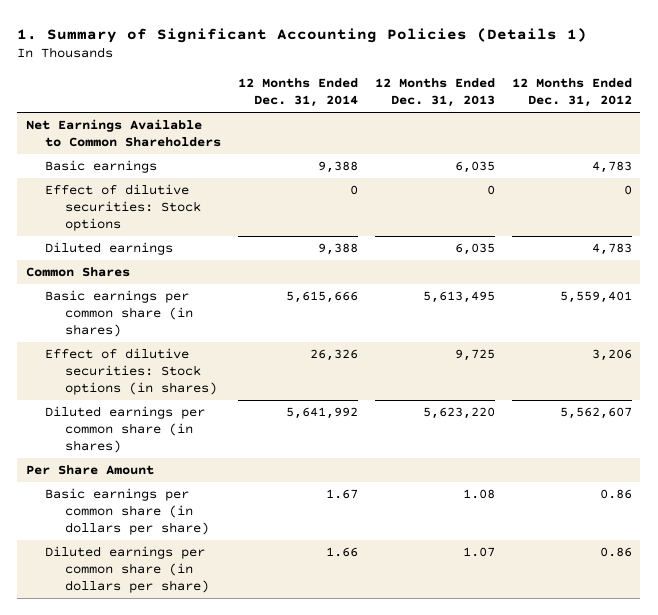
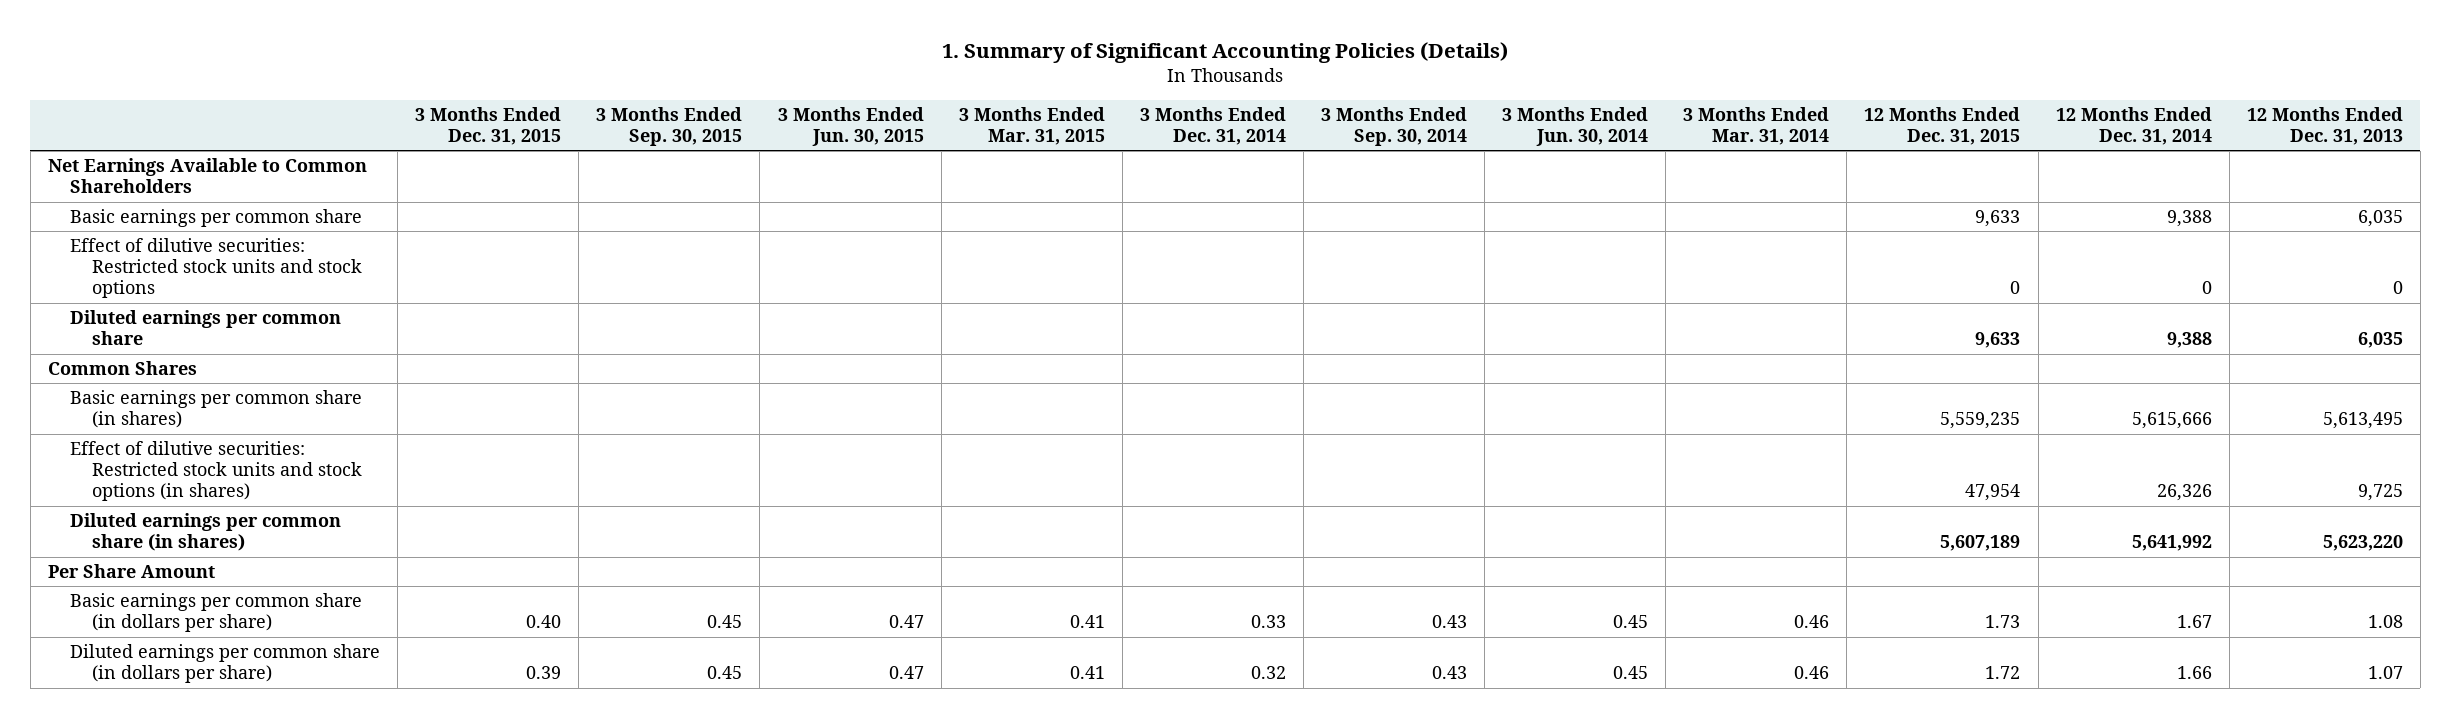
[17,27,588,43] 1. Summary of Significant Accounting Policies (Details 1) -> [942,41,1509,63] 1. Summary of Significant Accounting Policies (Details)
[511,78,632,108] 12 Months Ended Dec. 31, 2012 -> none
none -> [415,106,562,145] 3 Months Ended Dec. 31, 2015
none -> [596,106,743,146] 3 Months Ended Sep. 30, 2015
none -> [777,106,924,146] 3 Months Ended Jun. 30, 2015
none -> [958,106,1105,145] 3 Months Ended Mar. 31, 2015
none -> [1139,106,1286,145] 3 Months Ended Dec. 31, 2014
none -> [1320,106,1467,146] 3 Months Ended Sep. 30, 2014
none -> [1502,106,1649,146] 3 Months Ended Jun. 30, 2014
none -> [1683,106,1830,145] 3 Months Ended Mar. 31, 2014
none -> [1864,106,2021,145] 12 Months Ended Dec. 31, 2015
[45,160,158,174] Basic earnings -> [70,209,363,228] Basic earnings per common share
[45,184,201,232] Effect of dilutive securities: Stock options -> [70,238,363,299] Effect of dilutive securities: Restricted stock units and stock options
[45,242,174,256] Diluted earnings -> [70,310,342,346] Diluted earnings per common share
[45,348,217,396] Effect of dilutive securities: Stock options (in shares) -> [70,441,363,502] Effect of dilutive securities: Restricted stock units and stock options (in shares)

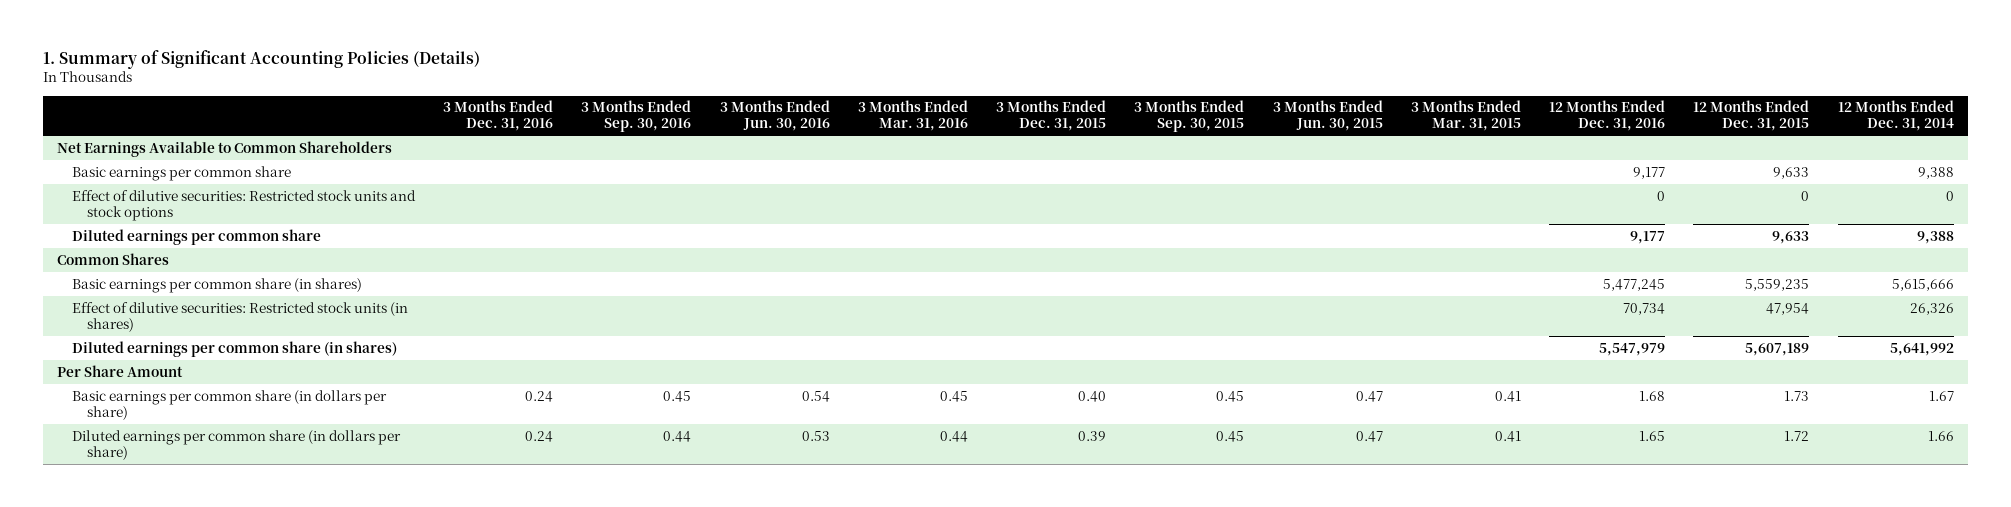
[1139,106,1286,145] 3 Months Ended Dec. 31, 2014 -> none
[1320,106,1467,146] 3 Months Ended Sep. 30, 2014 -> none
[1502,106,1649,146] 3 Months Ended Jun. 30, 2014 -> none
[1683,106,1830,145] 3 Months Ended Mar. 31, 2014 -> none
[2246,106,2403,145] 12 Months Ended Dec. 31, 2013 -> none
none -> [443,100,554,132] 3 Months Ended Dec. 31, 2016
none -> [581,100,692,133] 3 Months Ended Sep. 30, 2016
none -> [719,100,830,132] 3 Months Ended Jun. 30, 2016
none -> [857,100,968,132] 3 Months Ended Mar. 31, 2016
none -> [1549,100,1666,132] 12 Months Ended Dec. 31, 2016
[70,441,363,502] Effect of dilutive securities: Restricted stock units and stock options (in shares) -> [71,301,408,332] Effect of dilutive securities: Restricted stock units (in shares)

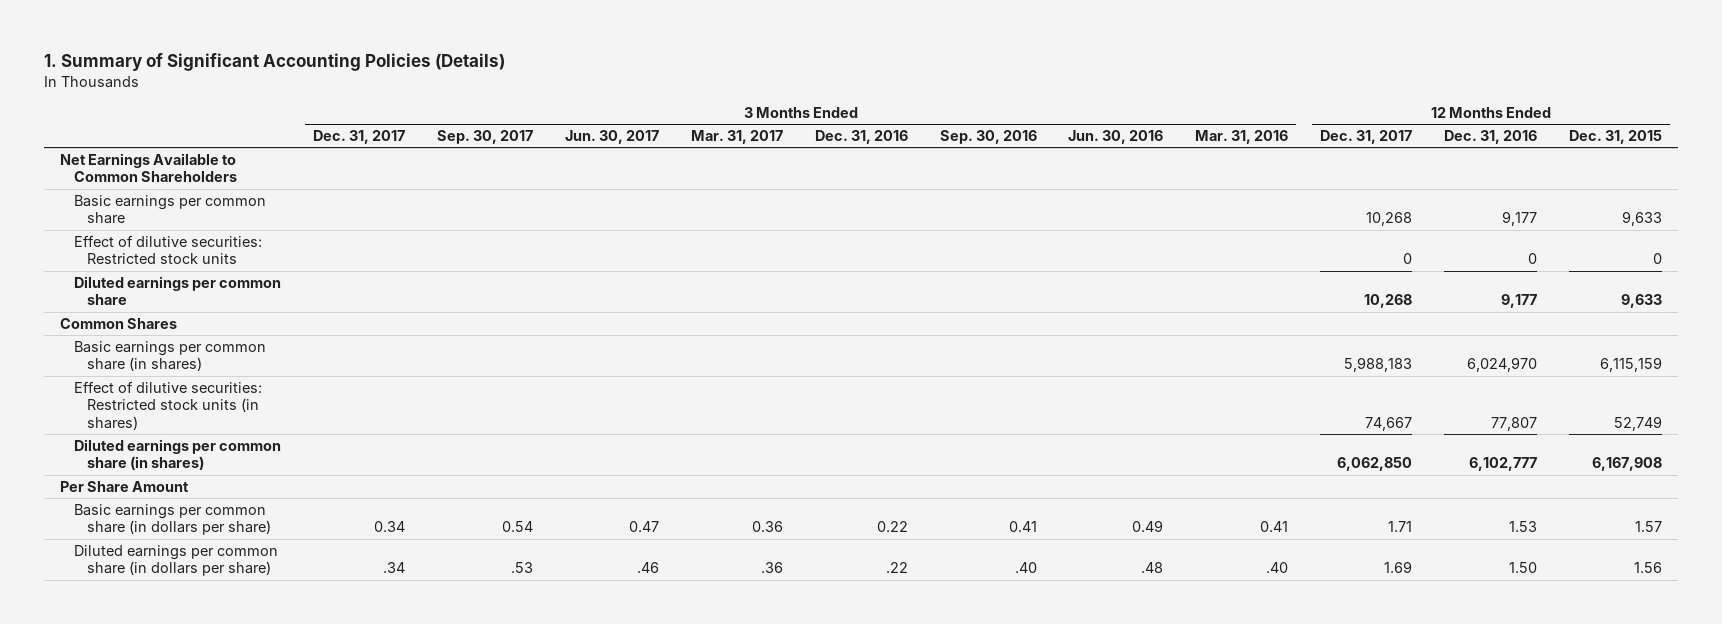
[996,100,1107,132] 3 Months Ended Dec. 31, 2015 -> none
[1134,100,1245,133] 3 Months Ended Sep. 30, 2015 -> none
[1272,100,1383,132] 3 Months Ended Jun. 30, 2015 -> none
[1410,100,1521,132] 3 Months Ended Mar. 31, 2015 -> none
[1837,100,1954,132] 12 Months Ended Dec. 31, 2014 -> none
none -> [312,130,405,145] Dec. 31, 2017
none -> [436,130,533,145] Sep. 30, 2017
none -> [564,130,659,145] Jun. 30, 2017
none -> [690,130,783,145] Mar. 31, 2017
none -> [1320,130,1413,145] Dec. 31, 2017
[71,189,416,221] Effect of dilutive securities: Restricted stock units and stock options -> [73,234,262,265] Effect of dilutive securities: Restricted stock units
[1603,278,1666,291] 5,477,245 -> [1467,357,1538,373] 6,024,970
[1745,278,1810,291] 5,559,235 -> [1600,357,1663,373] 6,115,159
[1623,302,1666,315] 70,734 -> [1491,417,1538,432] 77,807
[1766,302,1810,315] 47,954 -> [1614,416,1663,432] 52,749
[1599,342,1666,356] 5,547,979 -> [1469,457,1538,472] 6,102,777
[1745,342,1810,356] 5,607,189 -> [1592,457,1663,472] 6,167,908
[525,390,554,402] 0.24 -> [876,521,908,533] 0.22
[663,390,692,402] 0.45 -> [1008,521,1037,533] 0.41
[801,390,830,402] 0.54 -> [1132,520,1164,533] 0.49
[939,390,968,402] 0.45 -> [1260,521,1289,533] 0.41
[1639,390,1666,401] 1.68 -> [1509,521,1538,533] 1.53
[1784,390,1810,401] 1.73 -> [1635,521,1663,533] 1.57
[525,430,554,442] 0.24 -> [885,562,908,574] .22
[663,430,692,442] 0.44 -> [1014,562,1037,574] .40
[801,430,830,441] 0.53 -> [1141,562,1164,574] .48
[939,430,968,442] 0.44 -> [1266,562,1289,574] .40
[1639,430,1666,441] 1.65 -> [1509,562,1538,574] 1.50
[1784,430,1810,441] 1.72 -> [1634,562,1663,574] 1.56

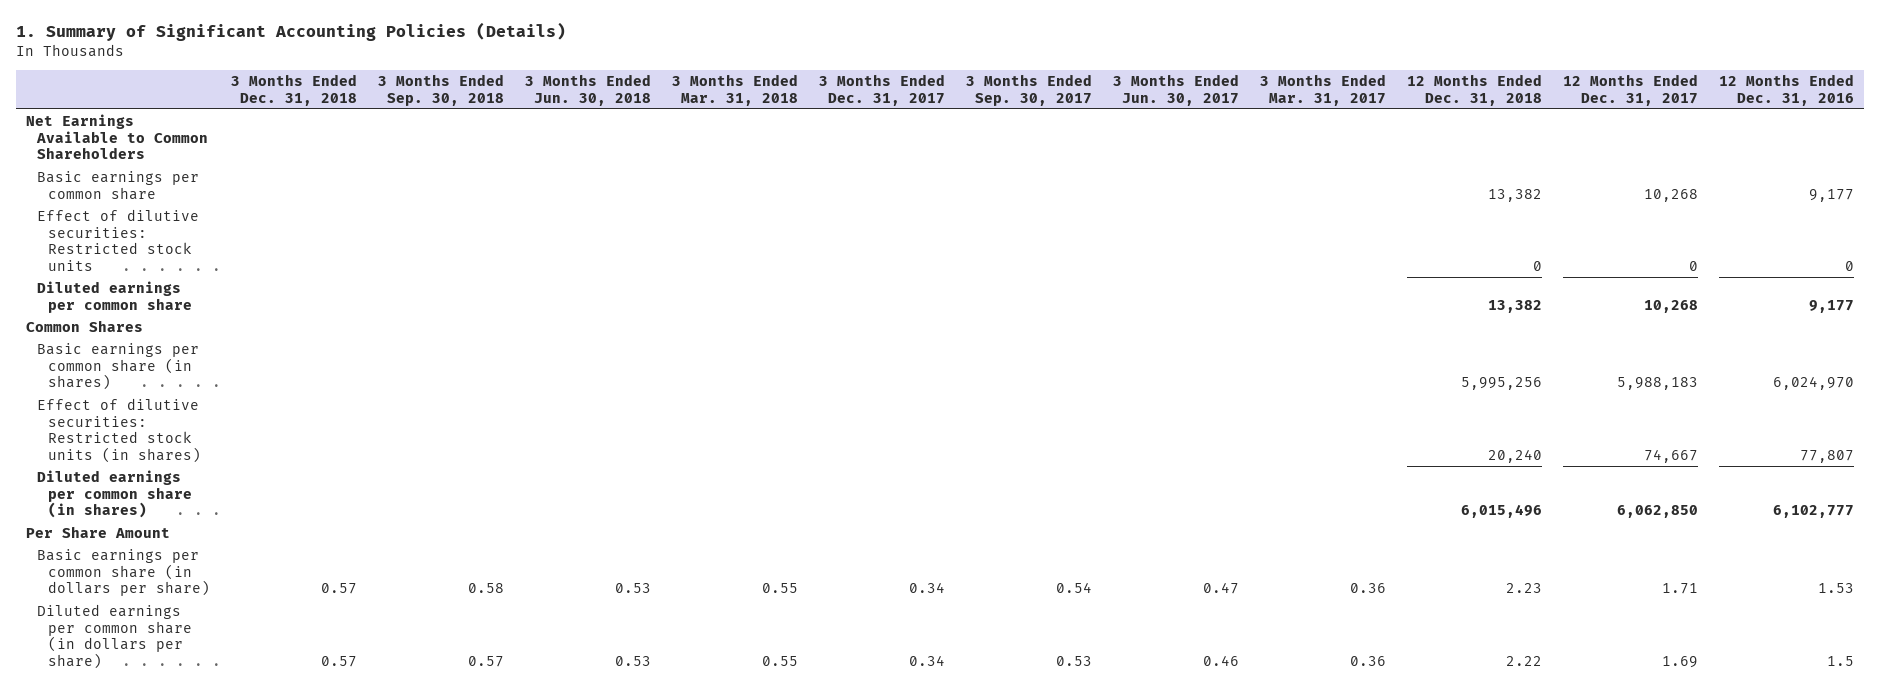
[814,130,908,145] Dec. 31, 2016 -> none
[939,130,1037,145] Sep. 30, 2016 -> none
[1068,130,1164,145] Jun. 30, 2016 -> none
[1195,130,1289,145] Mar. 31, 2016 -> none
[1569,130,1663,145] Dec. 31, 2015 -> none
none -> [231,73,358,106] 3 Months Ended Dec. 31, 2018
none -> [378,73,505,106] 3 Months Ended Sep. 30, 2018
none -> [525,73,652,106] 3 Months Ended Jun. 30, 2018
none -> [672,73,799,106] 3 Months Ended Mar. 31, 2018
none -> [1406,73,1542,106] 12 Months Ended Dec. 31, 2018
[382,562,405,574] .34 -> [909,655,946,667] 0.34
[510,562,533,574] .53 -> [1055,656,1092,667] 0.53
[636,562,659,574] .46 -> [1202,655,1239,667] 0.46
[760,562,783,574] .36 -> [1349,656,1386,667] 0.36
[1509,562,1538,574] 1.50 -> [1826,656,1854,667] 1.5

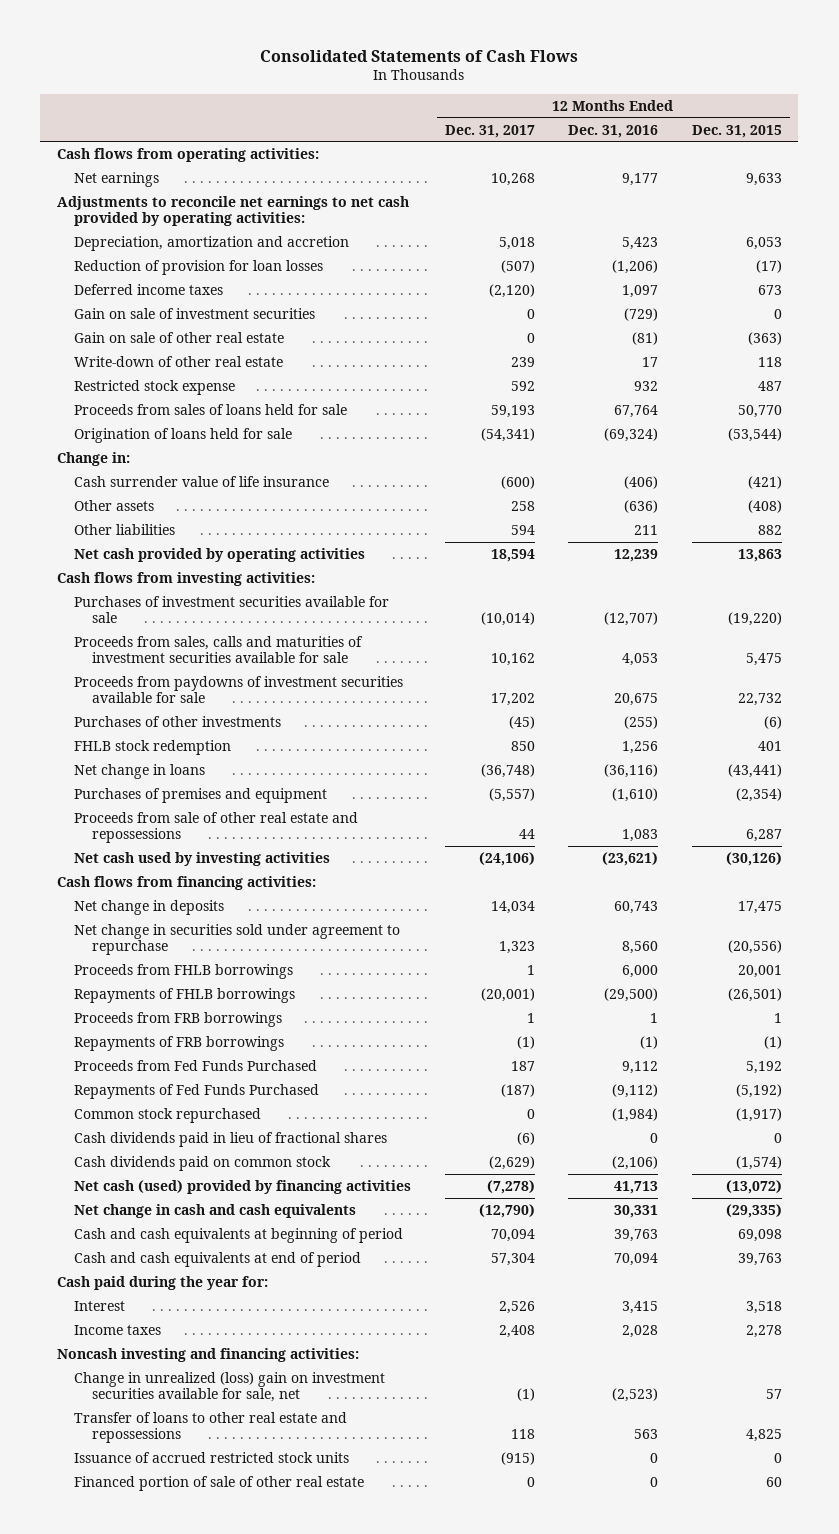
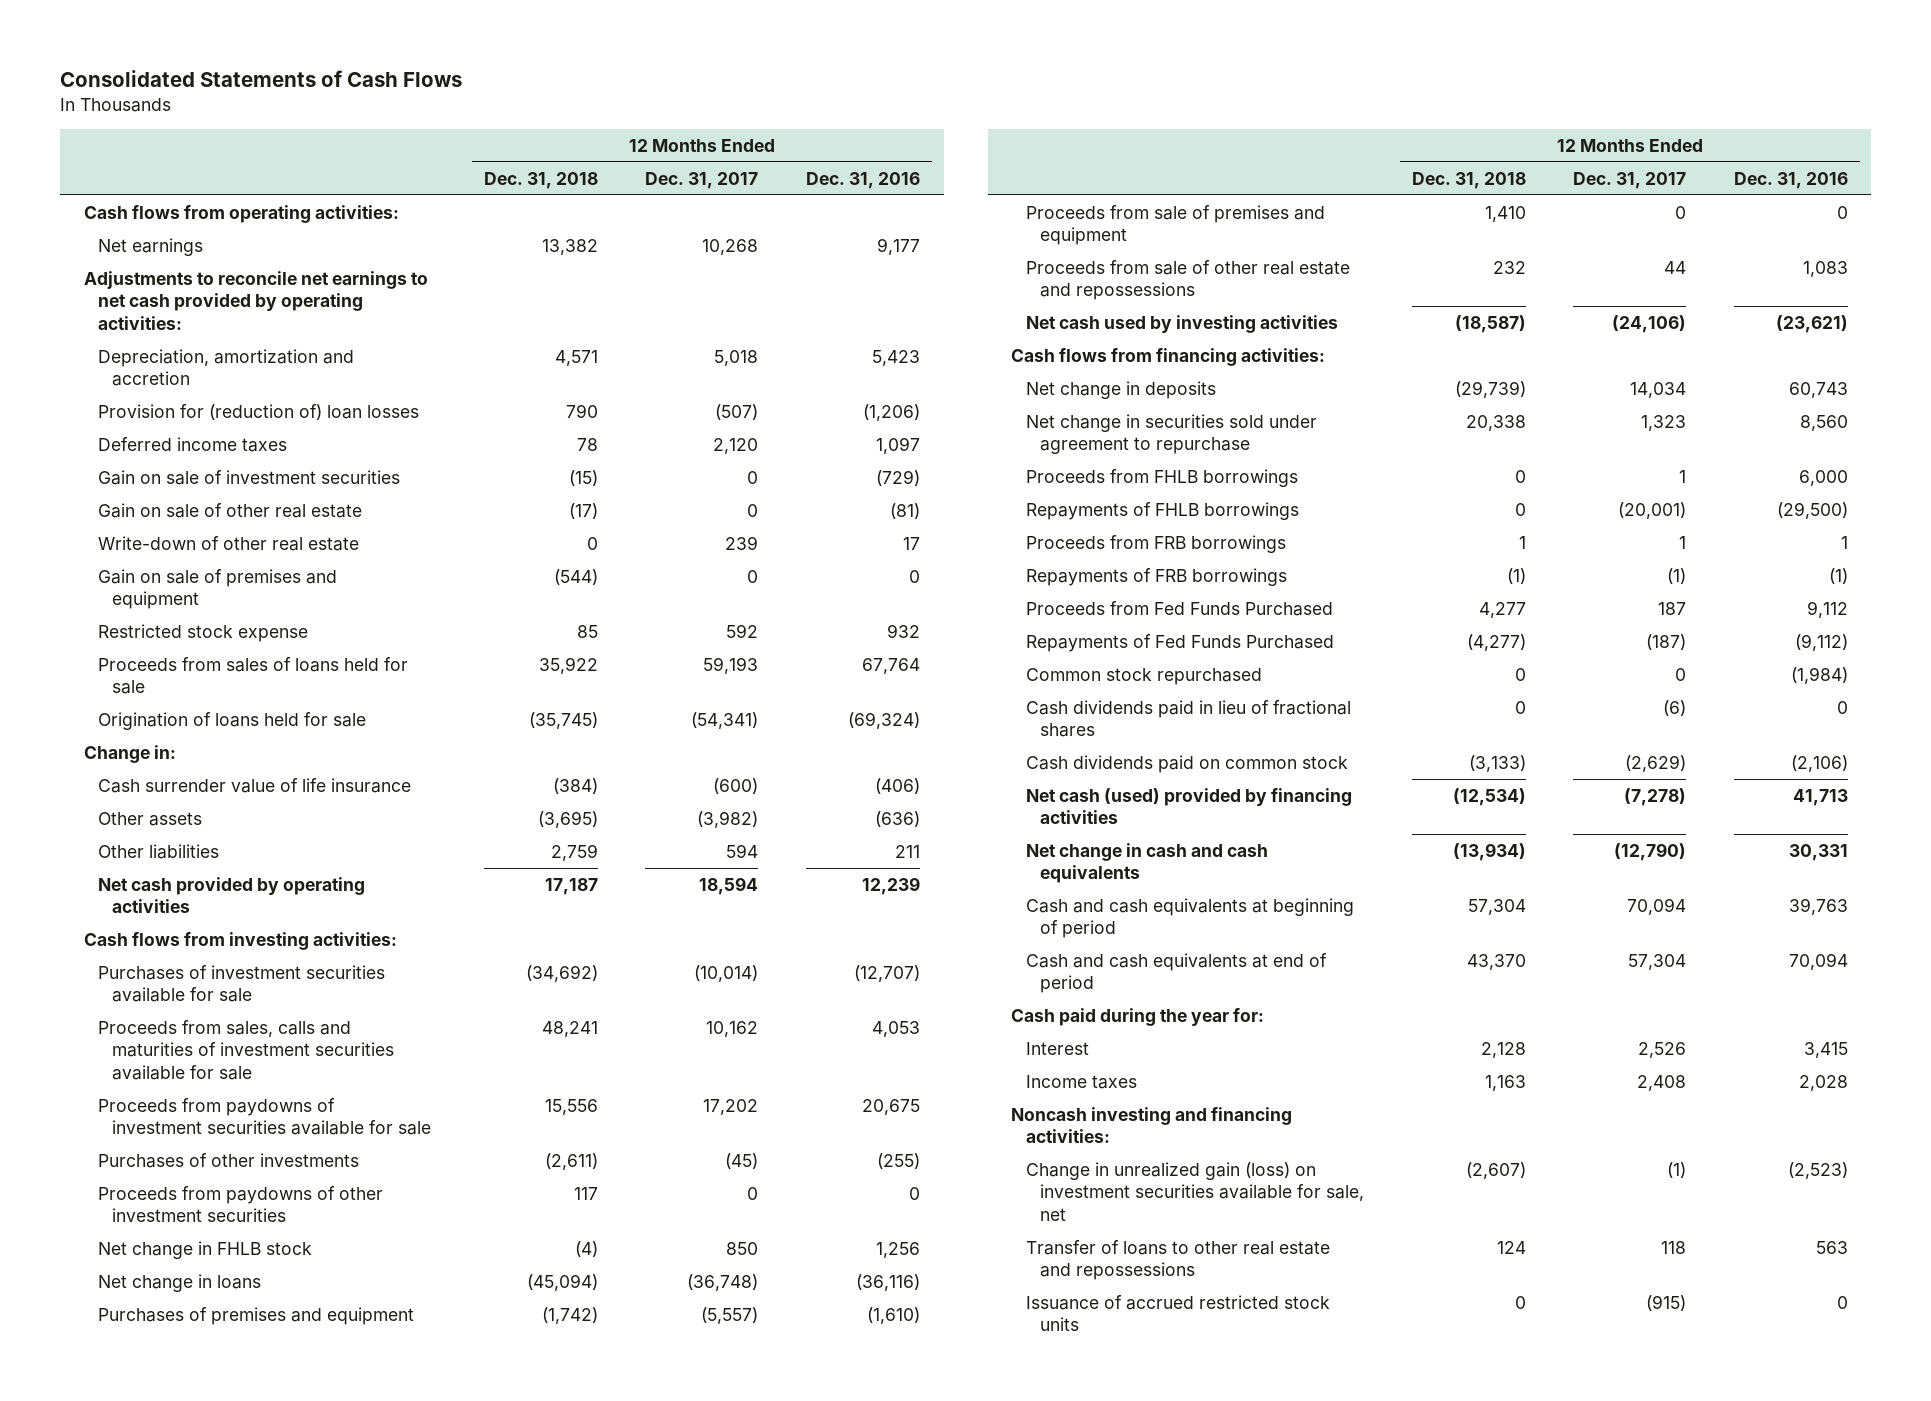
[691,124,782,138] Dec. 31, 2015 -> none
none -> [483,171,598,189] Dec. 31, 2018
[74,259,324,275] Reduction of provision for loan losses -> [98,403,420,420] Provision for (reduction of) loan losses
[488,283,535,298] (2,120) -> [713,437,759,454] 2,120
none -> [98,568,338,610] Gain on sale of premises and equipment
[510,500,535,511] 258 -> [697,810,759,828] (3,982)
none -> [98,1185,384,1223] Proceeds from paydowns of other investment securities
[74,739,232,755] FHLB stock redemption -> [98,1240,313,1259] Net change in FHLB stock
none -> [1025,204,1325,246] Proceeds from sale of premises and equipment
[74,1371,386,1402] Change in unrealized (loss) gain on investment securities available for sale, net -> [1025,1161,1365,1221] Change in unrealized gain (loss) on investment securities available for sale, net
[74,1475,365,1491] Financed portion of sale of other real estate -> none

